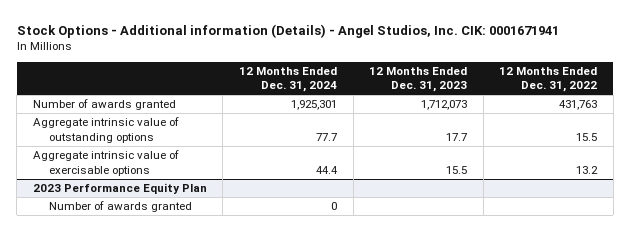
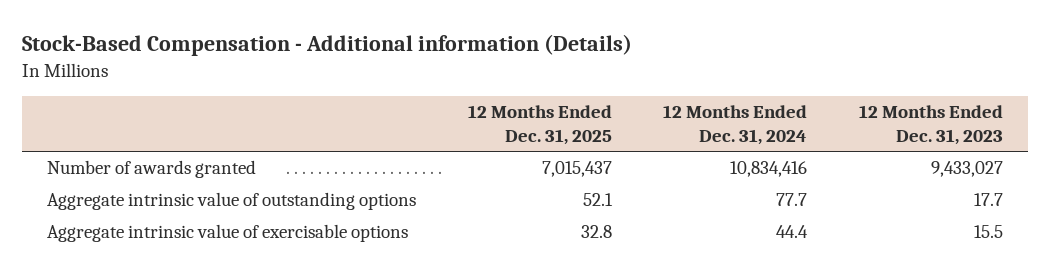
[16,23,559,38] Stock Options - Additional information (Details) - Angel Studios, Inc. CIK: 0001671941 -> [21,34,632,57] Stock-Based Compensation - Additional information (Details)
[499,66,598,93] 12 Months Ended Dec. 31, 2022 -> none
none -> [467,105,612,145] 12 Months Ended Dec. 31, 2025
[291,99,338,110] 1,925,301 -> [730,161,808,178] 10,834,416
[421,99,468,110] 1,712,073 -> [930,161,1003,178] 9,433,027
[32,182,207,194] 2023 Performance Equity Plan -> none
[48,200,192,212] Number of awards granted -> none

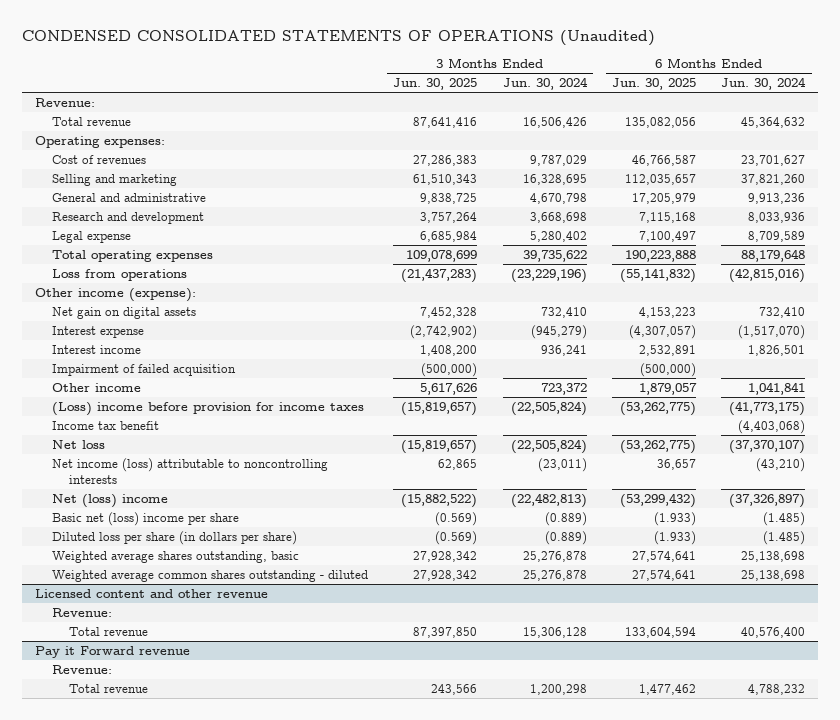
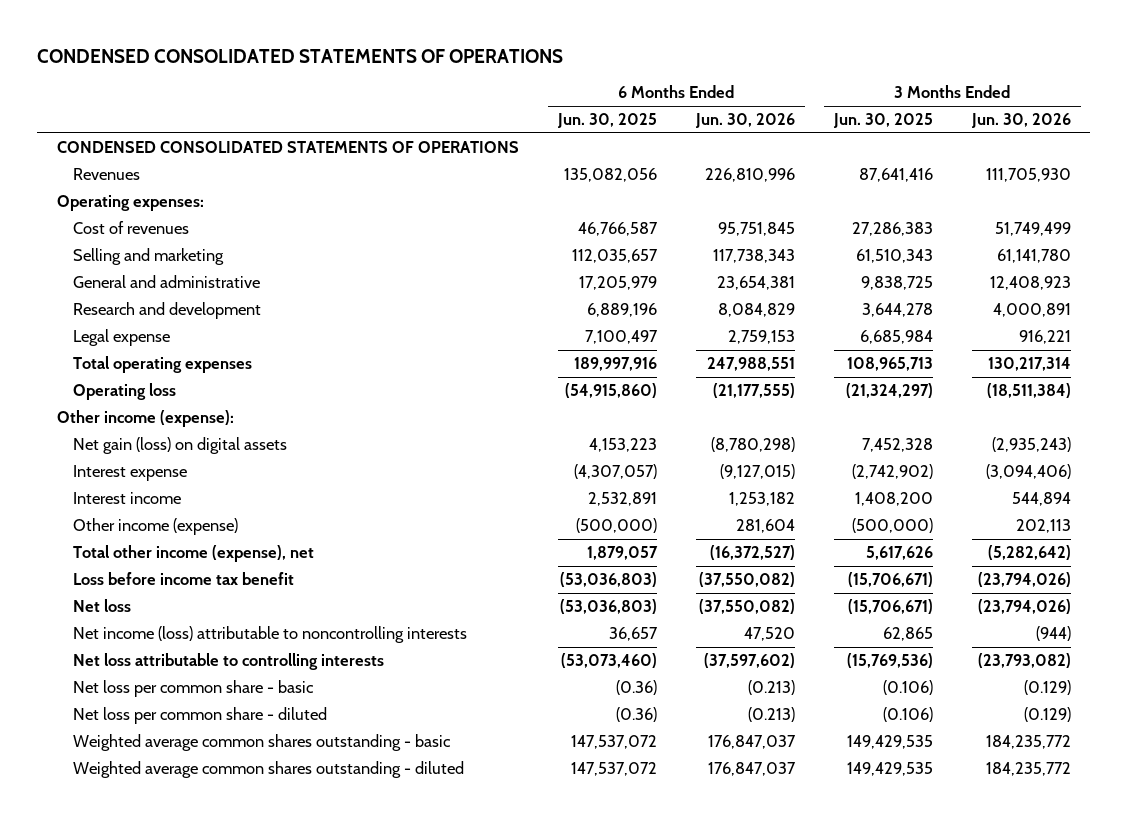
[21,30,655,47] CONDENSED CONSOLIDATED STATEMENTS OF OPERATIONS (Unaudited) -> [37,48,564,63] CONDENSED CONSOLIDATED STATEMENTS OF OPERATIONS
[502,77,588,91] Jun. 30, 2024 -> none
[721,77,807,91] Jun. 30, 2024 -> none
none -> [694,113,795,129] Jun. 30, 2026
none -> [970,113,1071,129] Jun. 30, 2026
[34,97,95,107] Revenue: -> none
none -> [56,141,519,154] CONDENSED CONSOLIDATED STATEMENTS OF OPERATIONS
[52,116,132,126] Total revenue -> [73,168,141,181] Revenues
[420,211,478,223] 3,757,264 -> [861,303,933,318] 3,644,278
[638,211,696,223] 7,115,168 -> [586,303,657,318] 6,889,196
[406,249,478,262] 109,078,699 -> [846,357,933,372] 108,965,713
[624,249,696,262] 190,223,888 -> [573,357,657,372] 189,997,916
[52,268,188,281] Loss from operations -> [73,383,177,401] Operating loss
[401,267,478,283] (21,437,283) -> [845,383,933,399] (21,324,297)
[619,267,696,283] (55,141,832) -> [564,383,657,399] (54,915,860)
[52,306,197,319] Net gain on digital assets -> [73,437,288,455] Net gain (loss) on digital assets
[52,363,237,376] Impairment of failed acquisition -> none
[52,420,160,430] Income tax benefit -> none
none -> [73,518,239,536] Other income (expense)
[52,382,142,392] Other income -> [73,545,315,563] Total other income (expense), net
[52,401,365,416] (Loss) income before provision for income taxes -> [73,572,295,586] Loss before income tax benefit
[401,401,478,416] (15,819,657) -> [847,572,933,588] (15,706,671)
[619,401,696,416] (53,262,775) -> [559,572,657,588] (53,036,803)
[401,439,478,454] (15,819,657) -> [847,599,933,615] (15,706,671)
[619,439,696,454] (53,262,775) -> [559,599,657,615] (53,036,803)
[34,588,268,598] Licensed content and other revenue -> none
[52,607,113,617] Revenue: -> none
[69,626,149,636] Total revenue -> none
[34,645,190,658] Pay it Forward revenue -> none
[52,664,113,674] Revenue: -> none
[69,683,149,693] Total revenue -> none
[52,493,169,508] Net (loss) income -> [73,653,385,671] Net loss attributable to controlling interests
[401,493,478,508] (15,882,522) -> [846,653,933,669] (15,769,536)
[619,492,696,508] (53,299,432) -> [560,653,657,669] (53,073,460)
[52,511,240,526] Basic net (loss) income per share -> [73,680,315,698] Net loss per common share - basic
[435,511,478,526] (0.569) -> [882,680,933,696] (0.106)
[653,511,696,526] (1.933) -> [615,680,657,696] (0.36)
[52,530,298,545] Diluted loss per share (in dollars per share) -> [73,707,328,725] Net loss per common share - diluted
[435,530,478,545] (0.569) -> [882,707,933,723] (0.106)
[653,530,696,545] (1.933) -> [615,707,657,723] (0.36)
[52,550,300,563] Weighted average shares outstanding, basic -> [73,734,452,752] Weighted average common shares outstanding - basic
[413,550,478,562] 27,928,342 -> [846,735,933,750] 149,429,535
[631,550,696,562] 27,574,641 -> [570,735,657,750] 147,537,072
[413,569,478,581] 27,928,342 -> [846,762,933,777] 149,429,535
[631,569,696,581] 27,574,641 -> [570,762,657,777] 147,537,072

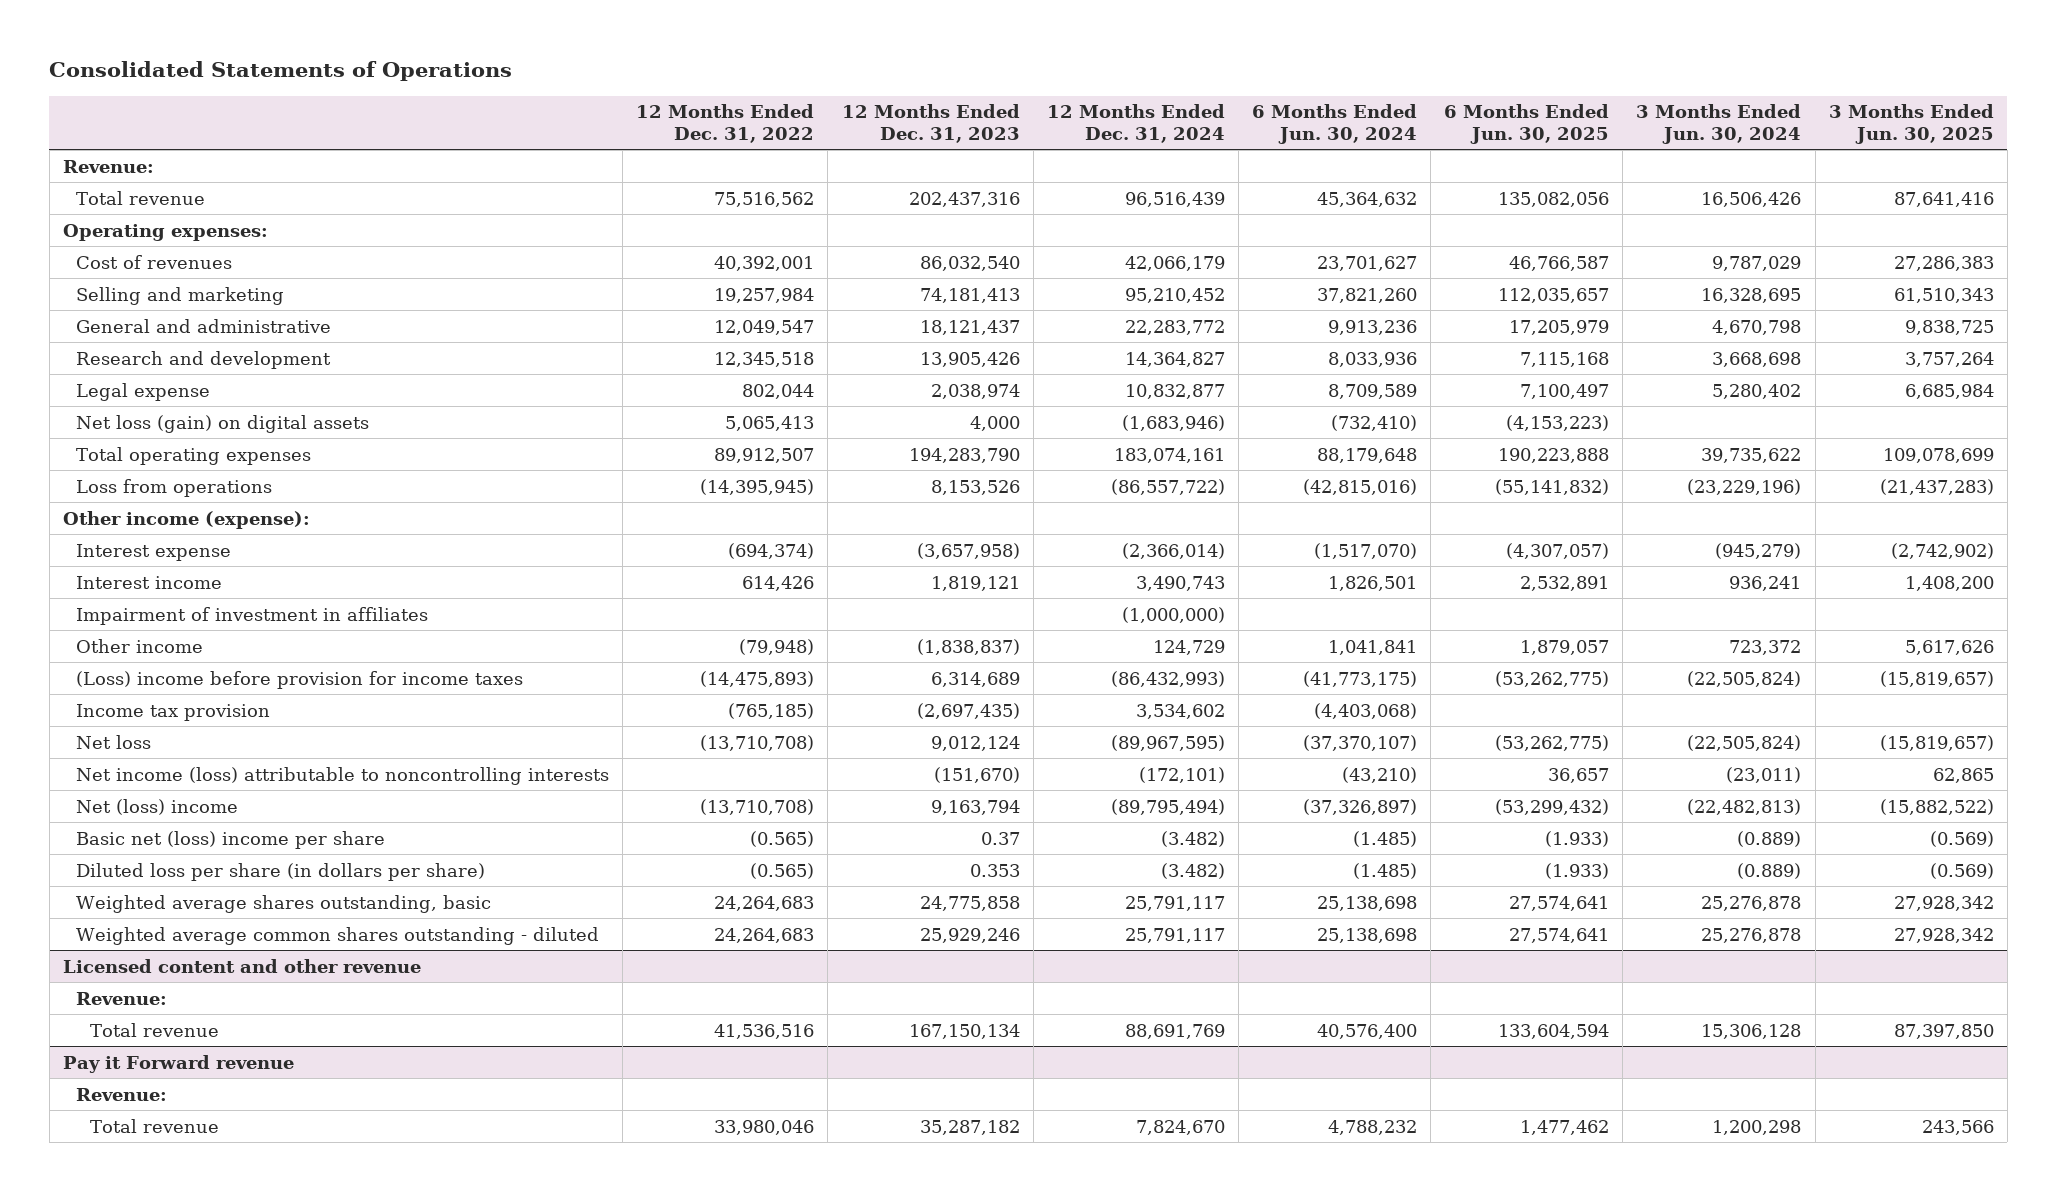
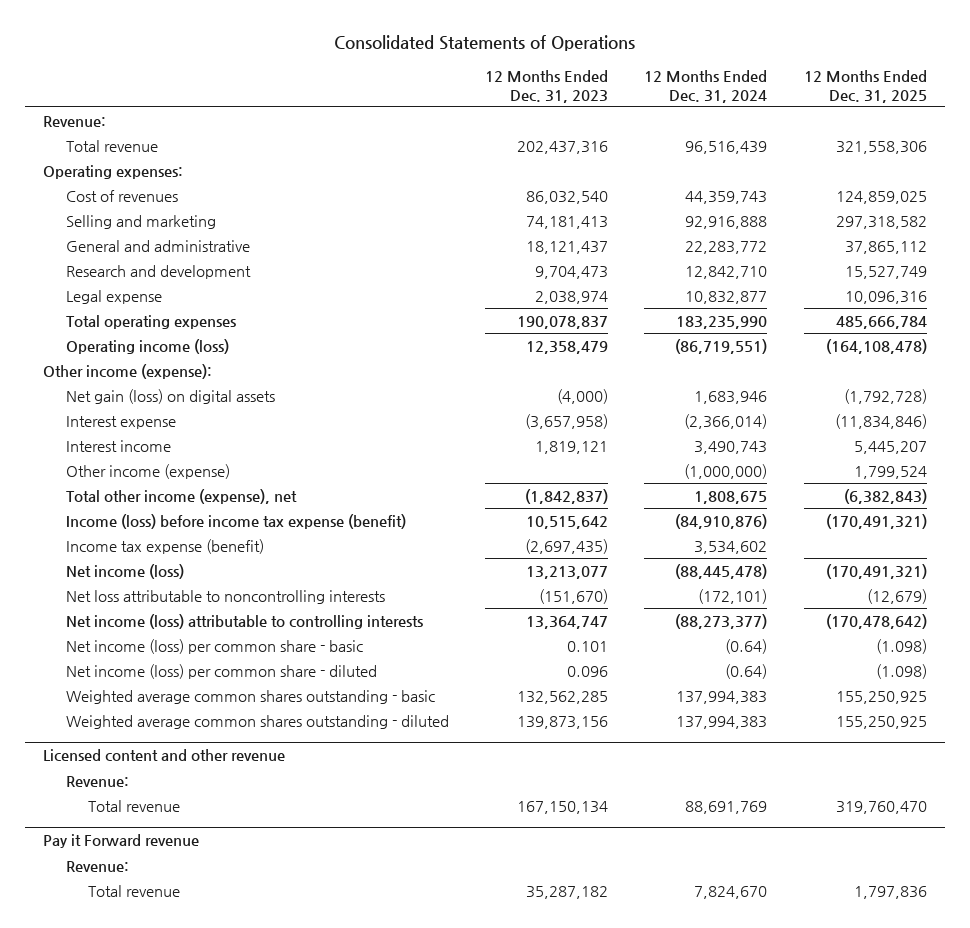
[636,104,815,144] 12 Months Ended Dec. 31, 2022 -> none
[1252,104,1418,145] 6 Months Ended Jun. 30, 2024 -> none
[1444,104,1610,145] 6 Months Ended Jun. 30, 2025 -> none
[1636,104,1802,145] 3 Months Ended Jun. 30, 2024 -> none
[1828,104,1994,145] 3 Months Ended Jun. 30, 2025 -> none
none -> [803,69,927,103] 12 Months Ended Dec. 31, 2025
[1124,255,1225,271] 42,066,179 -> [685,190,768,204] 44,359,743
[1124,287,1225,303] 95,210,452 -> [685,215,768,229] 92,916,888
[919,351,1020,367] 13,905,426 -> [535,265,609,279] 9,704,473
[1124,351,1225,367] 14,364,827 -> [685,265,768,279] 12,842,710
[76,414,370,433] Net loss (gain) on digital assets -> none
[908,447,1020,463] 194,283,790 -> [517,315,609,329] 190,078,837
[1113,447,1225,463] 183,074,161 -> [676,315,768,329] 183,235,990
[76,478,273,497] Loss from operations -> [65,338,229,354] Operating income (loss)
[930,479,1020,495] 8,153,526 -> [526,340,609,354] 12,358,479
[1110,478,1225,495] (86,557,722) -> [675,338,768,354] (86,719,551)
none -> [65,388,275,404] Net gain (loss) on digital assets
[76,606,429,625] Impairment of investment in affiliates -> none
none -> [65,463,230,479] Other income (expense)
[76,638,204,653] Other income -> [65,488,297,504] Total other income (expense), net
[916,638,1020,655] (1,838,837) -> [525,488,609,504] (1,842,837)
[1152,639,1225,655] 124,729 -> [694,490,768,504] 1,808,675
[76,670,524,689] (Loss) income before provision for income taxes -> [65,513,406,529] Income (loss) before income tax expense (benefit)
[930,671,1020,687] 6,314,689 -> [526,515,609,529] 10,515,642
[1110,670,1225,687] (86,432,993) -> [675,513,768,529] (84,910,876)
[76,703,271,721] Income tax provision -> [65,538,264,554] Income tax expense (benefit)
[76,734,152,749] Net loss -> [65,563,184,579] Net income (loss)
[930,735,1020,751] 9,012,124 -> [526,565,609,579] 13,213,077
[1110,734,1225,751] (89,967,595) -> [675,563,768,579] (88,445,478)
[76,766,610,785] Net income (loss) attributable to noncontrolling interests -> [65,589,385,604] Net loss attributable to noncontrolling interests
[76,798,239,815] Net (loss) income -> [65,613,423,629] Net income (loss) attributable to controlling interests
[930,799,1020,815] 9,163,794 -> [526,615,609,629] 13,364,747
[1110,798,1225,815] (89,795,494) -> [675,613,768,629] (88,273,377)
[76,830,386,849] Basic net (loss) income per share -> [65,638,363,654] Net income (loss) per common share - basic
[980,831,1020,845] 0.37 -> [567,640,609,652] 0.101
[1160,830,1225,847] (3.482) -> [725,638,768,654] (0.64)
[76,862,486,881] Diluted loss per share (in dollars per share) -> [65,663,377,679] Net income (loss) per common share - diluted
[969,863,1020,877] 0.353 -> [567,665,609,677] 0.096
[1160,862,1225,879] (3.482) -> [725,663,768,679] (0.64)
[76,894,492,913] Weighted average shares outstanding, basic -> [65,689,435,704] Weighted average common shares outstanding - basic
[919,895,1020,911] 24,775,858 -> [517,690,609,704] 132,562,285
[1124,895,1225,911] 25,791,117 -> [676,690,768,704] 137,994,383
[919,927,1020,943] 25,929,246 -> [517,715,609,729] 139,873,156
[1124,927,1225,943] 25,791,117 -> [676,715,768,729] 137,994,383

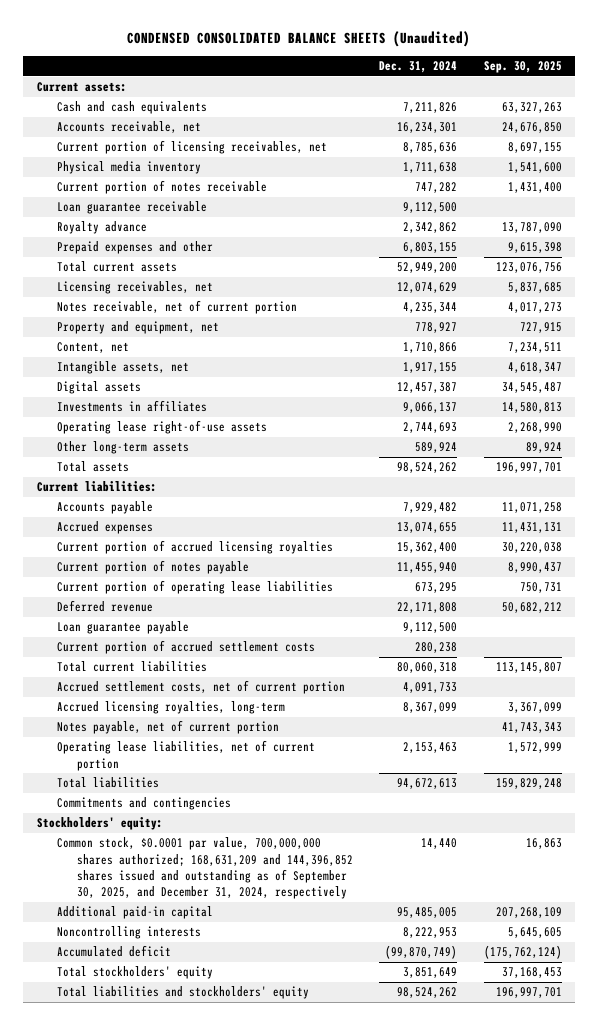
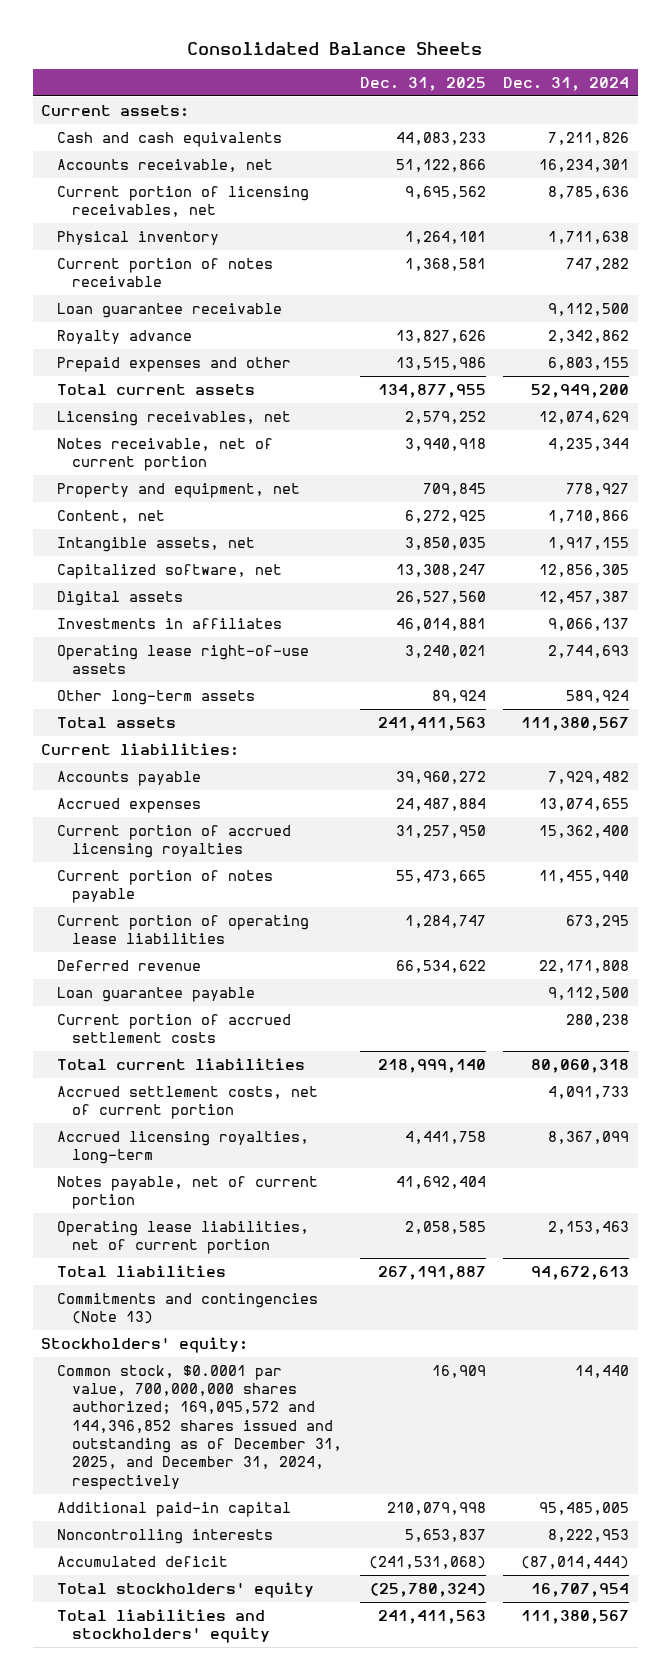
[127,30,471,47] CONDENSED CONSOLIDATED BALANCE SHEETS (Unaudited) -> [187,41,483,55] Consolidated Balance Sheets
[484,61,563,74] Sep. 30, 2025 -> none
none -> [359,76,486,91] Dec. 31, 2025
[56,161,201,175] Physical media inventory -> [56,230,219,245] Physical inventory
none -> [56,563,282,579] Capitalized software, net
[397,462,458,474] 98,524,262 -> [521,716,630,731] 111,380,567
[56,797,231,811] Commitments and contingencies -> [56,1292,318,1325] Commitments and contingencies (Note 13)
[56,837,353,900] Common stock, $0.0001 par value, 700,000,000 shares authorized; 168,631,209 and 144,396,852 shares issued and outstanding as of September 30, 2025, and December 31, 2024, respectively -> [56,1364,342,1490] Common stock, $0.0001 par value, 700,000,000 shares authorized; 169,095,572 and 144,396,852 shares issued and outstanding as of December 31, 2025, and December 31, 2024, respectively
[385,945,458,960] (99,870,749) -> [521,1555,630,1569] (87,014,444)
[403,967,458,979] 3,851,649 -> [531,1582,630,1597] 16,707,954
[397,987,458,999] 98,524,262 -> [521,1609,630,1624] 111,380,567

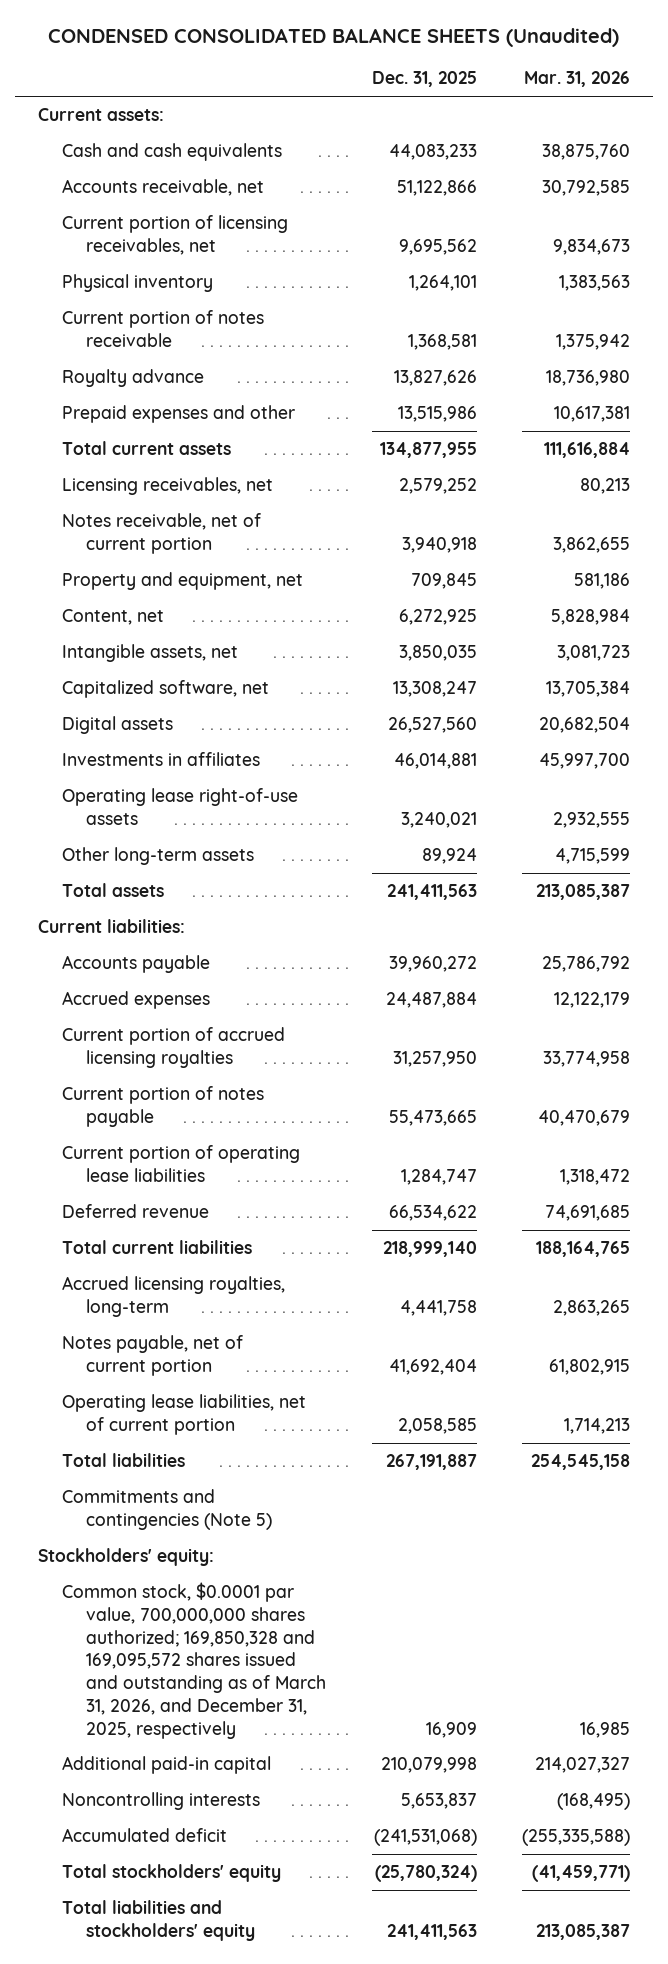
[187,41,483,55] Consolidated Balance Sheets -> [48,27,620,47] CONDENSED CONSOLIDATED BALANCE SHEETS (Unaudited)
[503,76,630,91] Dec. 31, 2024 -> none
none -> [523,71,630,88] Mar. 31, 2026
[56,302,282,318] Loan guarantee receivable -> none
[56,986,255,1002] Loan guarantee payable -> none
[56,1013,291,1044] Current portion of accrued settlement costs -> none
[56,1085,318,1120] Accrued settlement costs, net of current portion -> none
[56,1292,318,1325] Commitments and contingencies (Note 13) -> [62,1489,273,1531] Commitments and contingencies (Note 5)
[56,1364,342,1490] Common stock, $0.0001 par value, 700,000,000 shares authorized; 169,095,572 and 144,396,852 shares issued and outstanding as of December 31, 2025, and December 31, 2024, respectively -> [62,1582,327,1739] Common stock, $0.0001 par value, 700,000,000 shares authorized; 169,850,328 and 169,095,572 shares issued and outstanding as of March 31, 2026, and December 31, 2025, respectively

